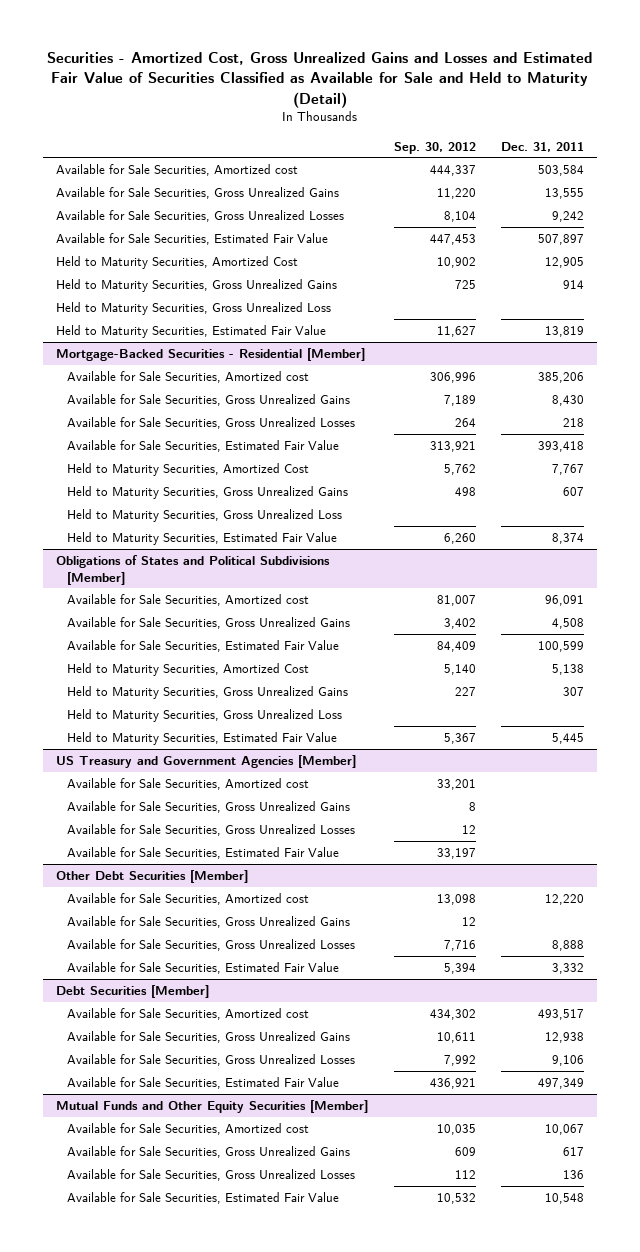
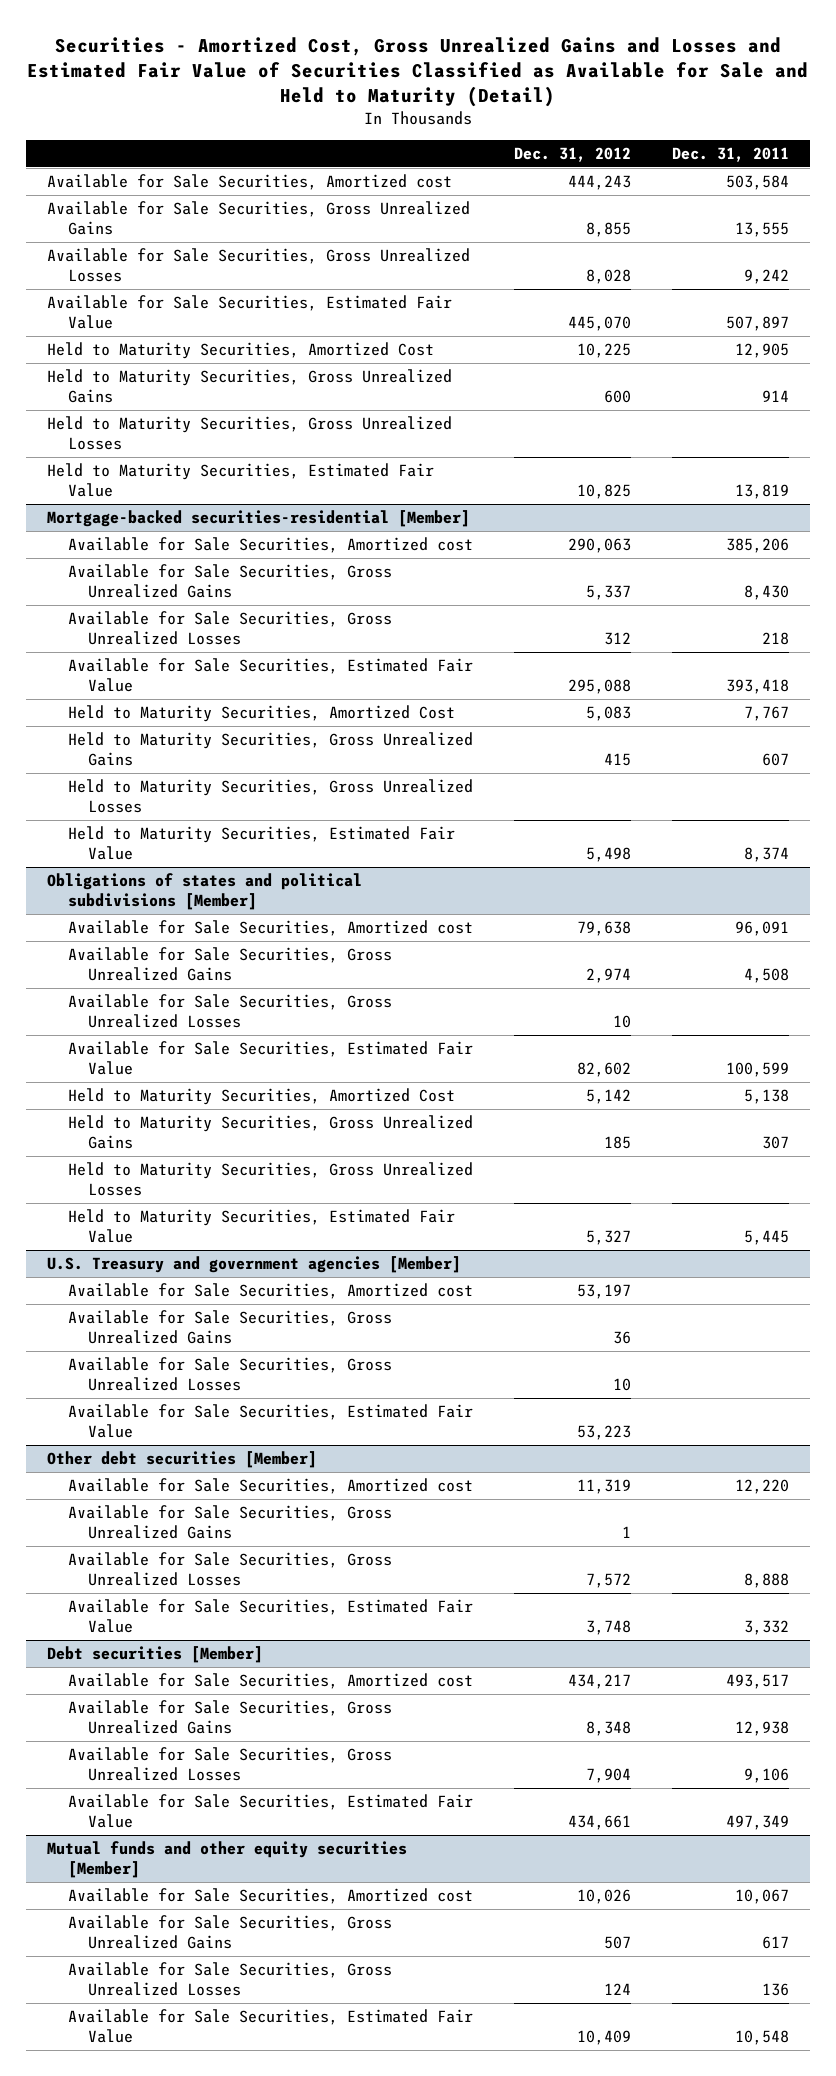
[393,141,476,154] Sep. 30, 2012 -> none
none -> [513,146,631,162] Dec. 31, 2012
[55,302,331,316] Held to Maturity Securities, Gross Unrealized Loss -> [47,416,453,451] Held to Maturity Securities, Gross Unrealized Losses
[55,348,365,362] Mortgage-Backed Securities - Residential [Member] -> [47,510,471,528] Mortgage-backed securities-residential [Member]
[66,509,342,523] Held to Maturity Securities, Gross Unrealized Loss -> [67,779,473,814] Held to Maturity Securities, Gross Unrealized Losses
[55,555,330,585] Obligations of States and Political Subdivisions [Member] -> [47,873,363,911] Obligations of states and political subdivisions [Member]
none -> [67,994,392,1029] Available for Sale Securities, Gross Unrealized Losses
[66,709,342,723] Held to Maturity Securities, Gross Unrealized Loss -> [67,1162,473,1197] Held to Maturity Securities, Gross Unrealized Losses
[55,755,356,769] US Treasury and Government Agencies [Member] -> [47,1256,462,1274] U.S. Treasury and government agencies [Member]
[55,870,248,884] Other Debt Securities [Member] -> [47,1451,318,1469] Other debt securities [Member]
[55,985,209,999] Debt Securities [Member] -> [47,1646,264,1664] Debt securities [Member]
[55,1100,368,1114] Mutual Funds and Other Equity Securities [Member] -> [47,1841,408,1879] Mutual funds and other equity securities [Member]

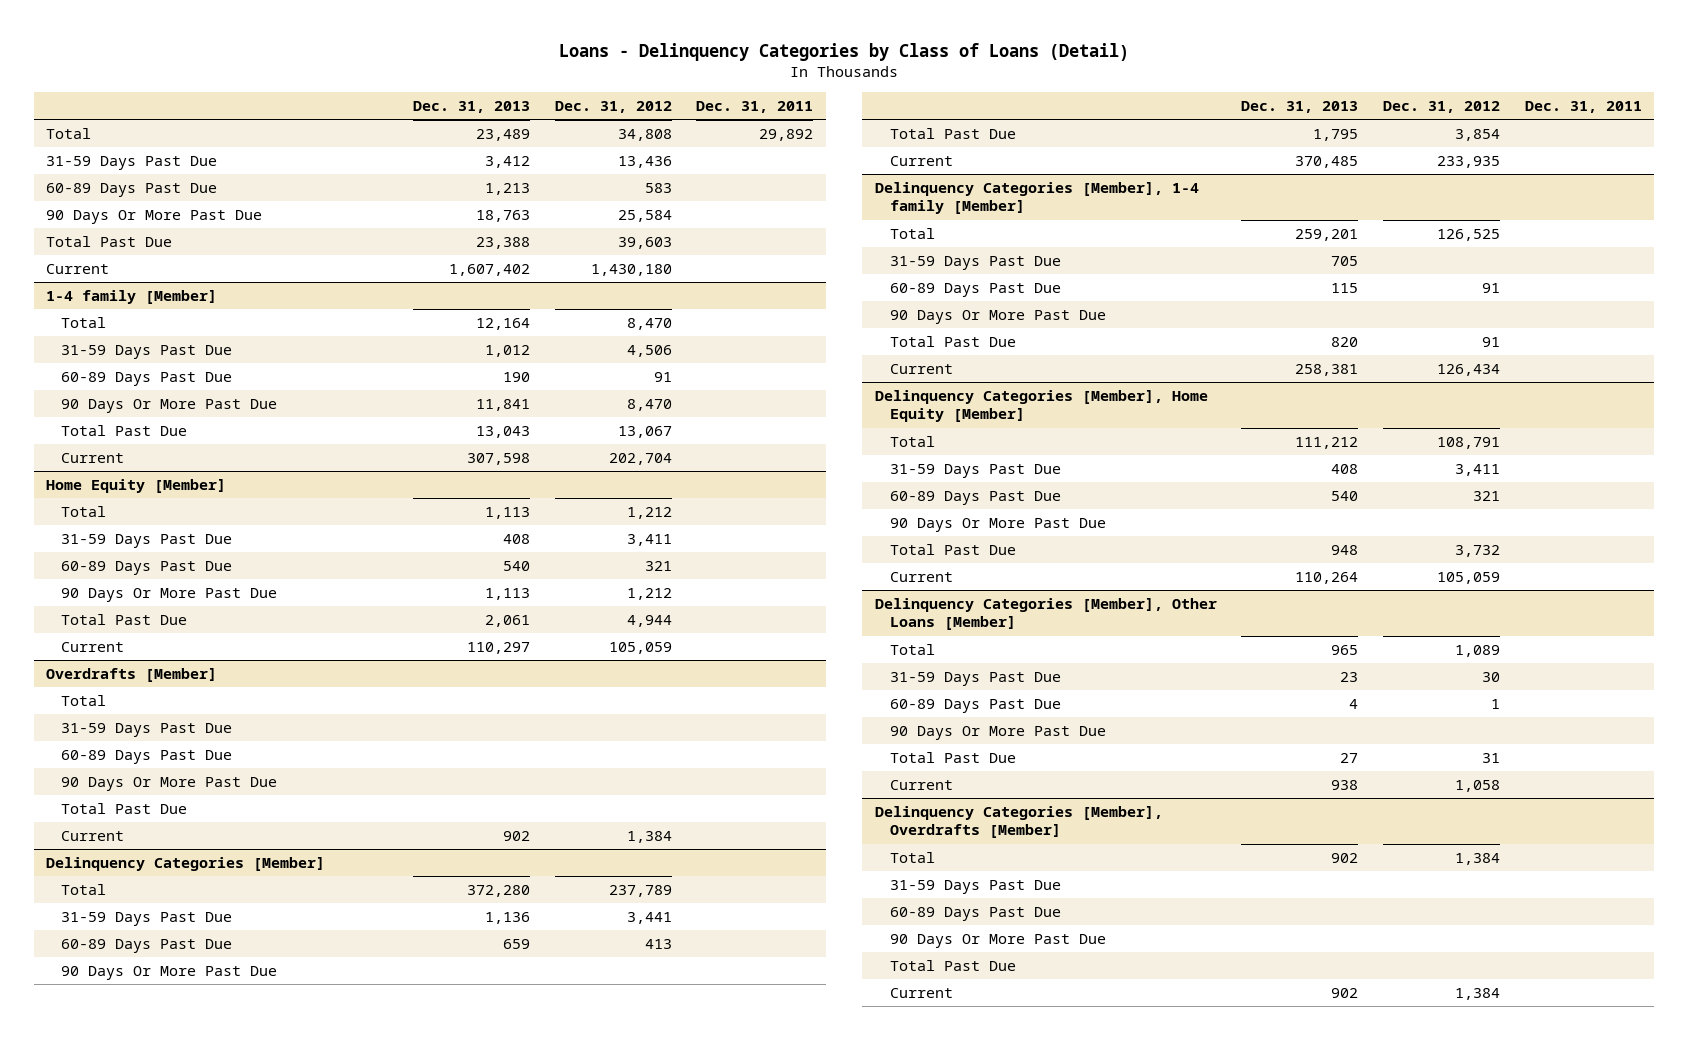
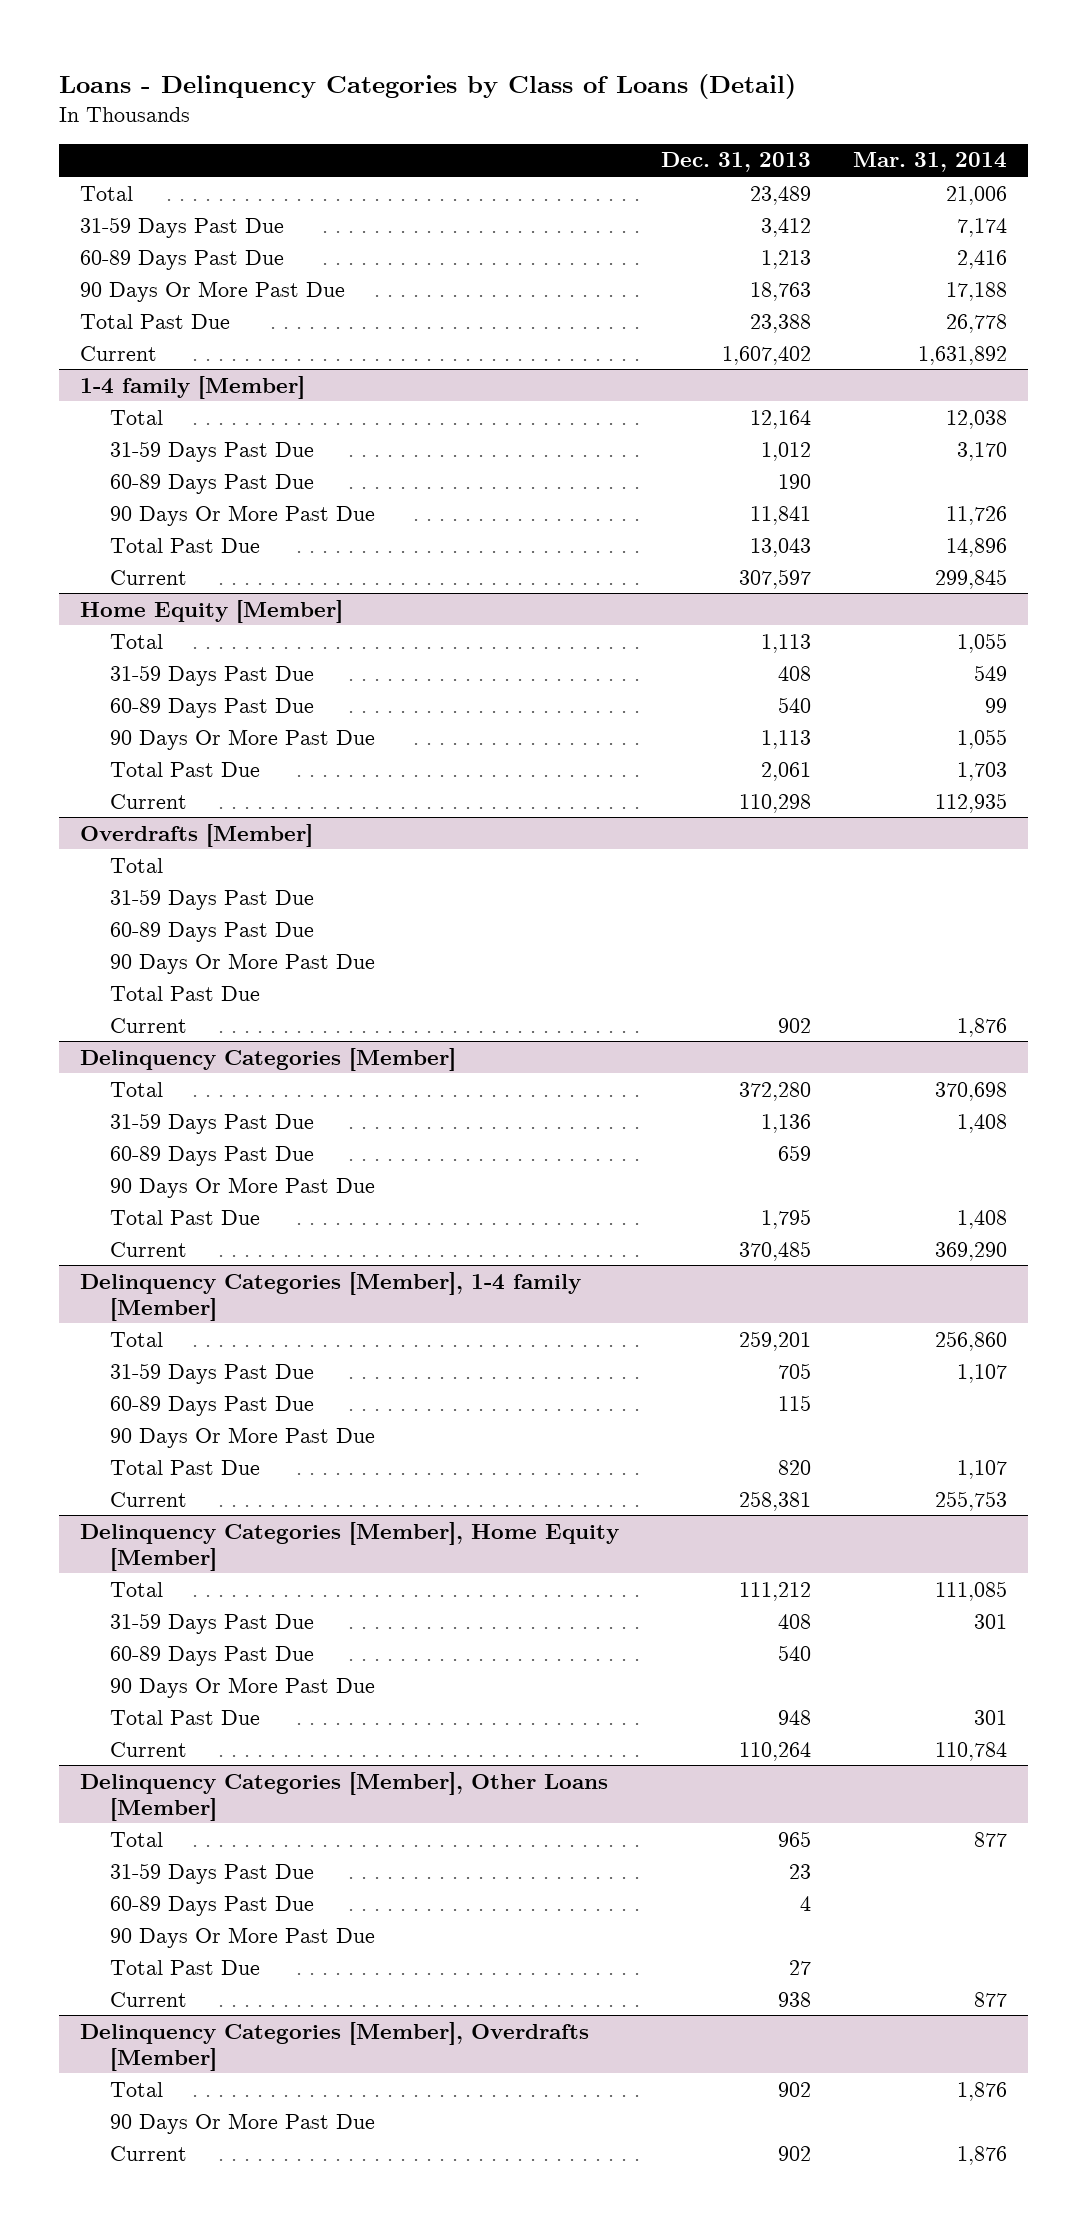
[554,100,672,113] Dec. 31, 2012 -> none
[696,100,814,113] Dec. 31, 2011 -> none
none -> [853,152,1008,173] Mar. 31, 2014
[466,453,530,466] 307,598 -> [739,568,812,589] 307,597
[466,642,530,655] 110,297 -> [739,793,812,813] 110,298
[889,880,1061,895] 31-59 Days Past Due -> none
[889,907,1061,922] 60-89 Days Past Due -> none
[889,960,1016,972] Total Past Due -> none

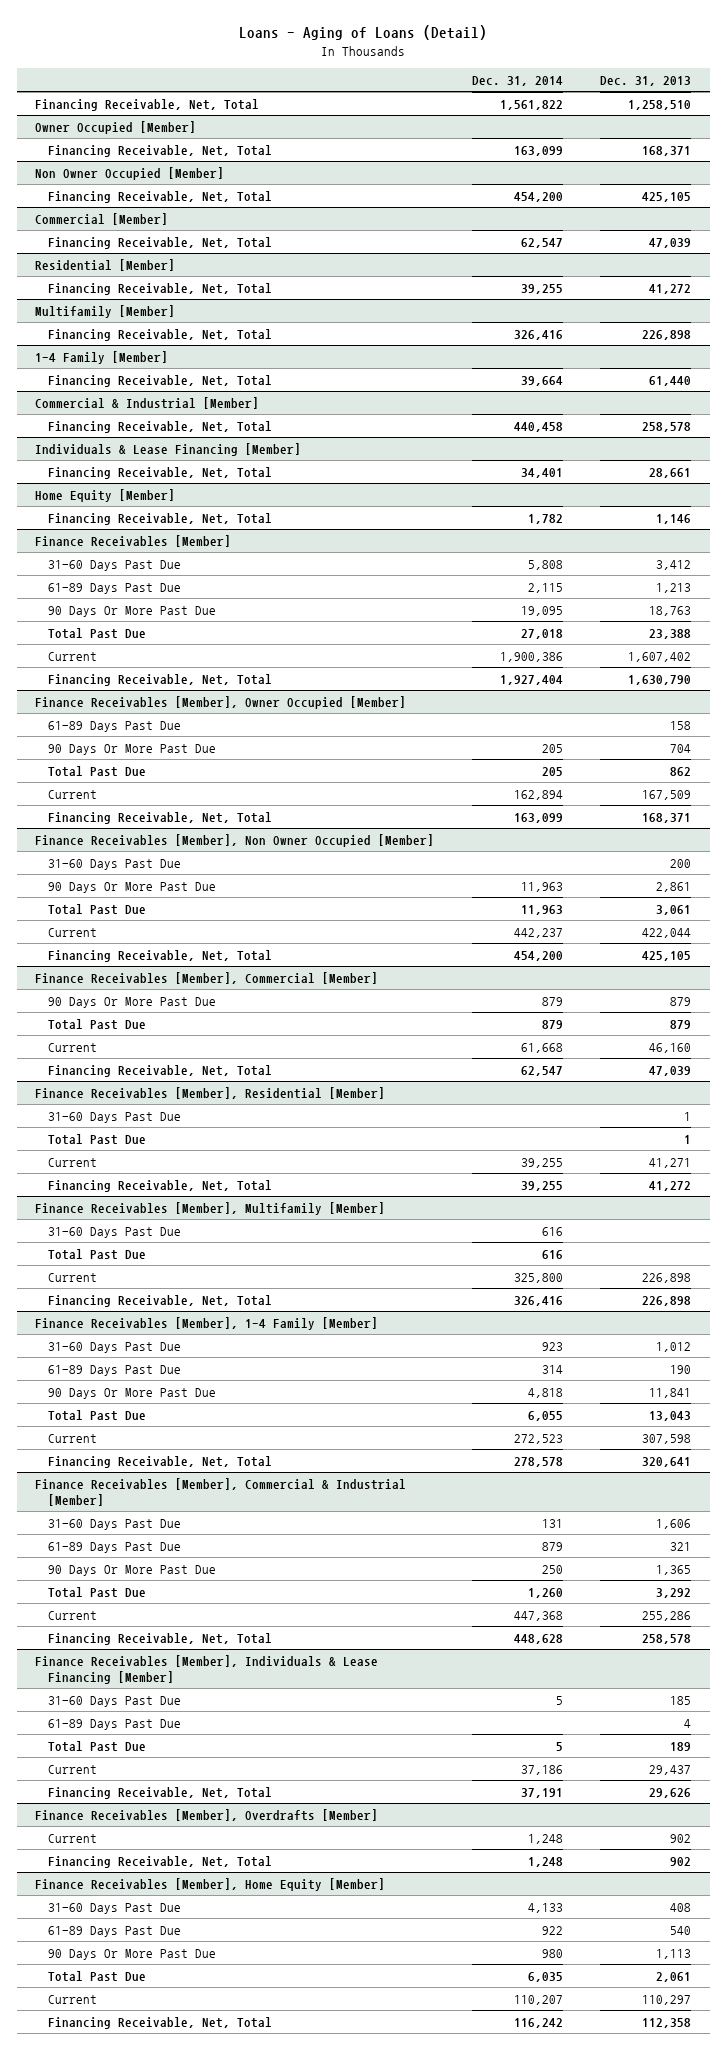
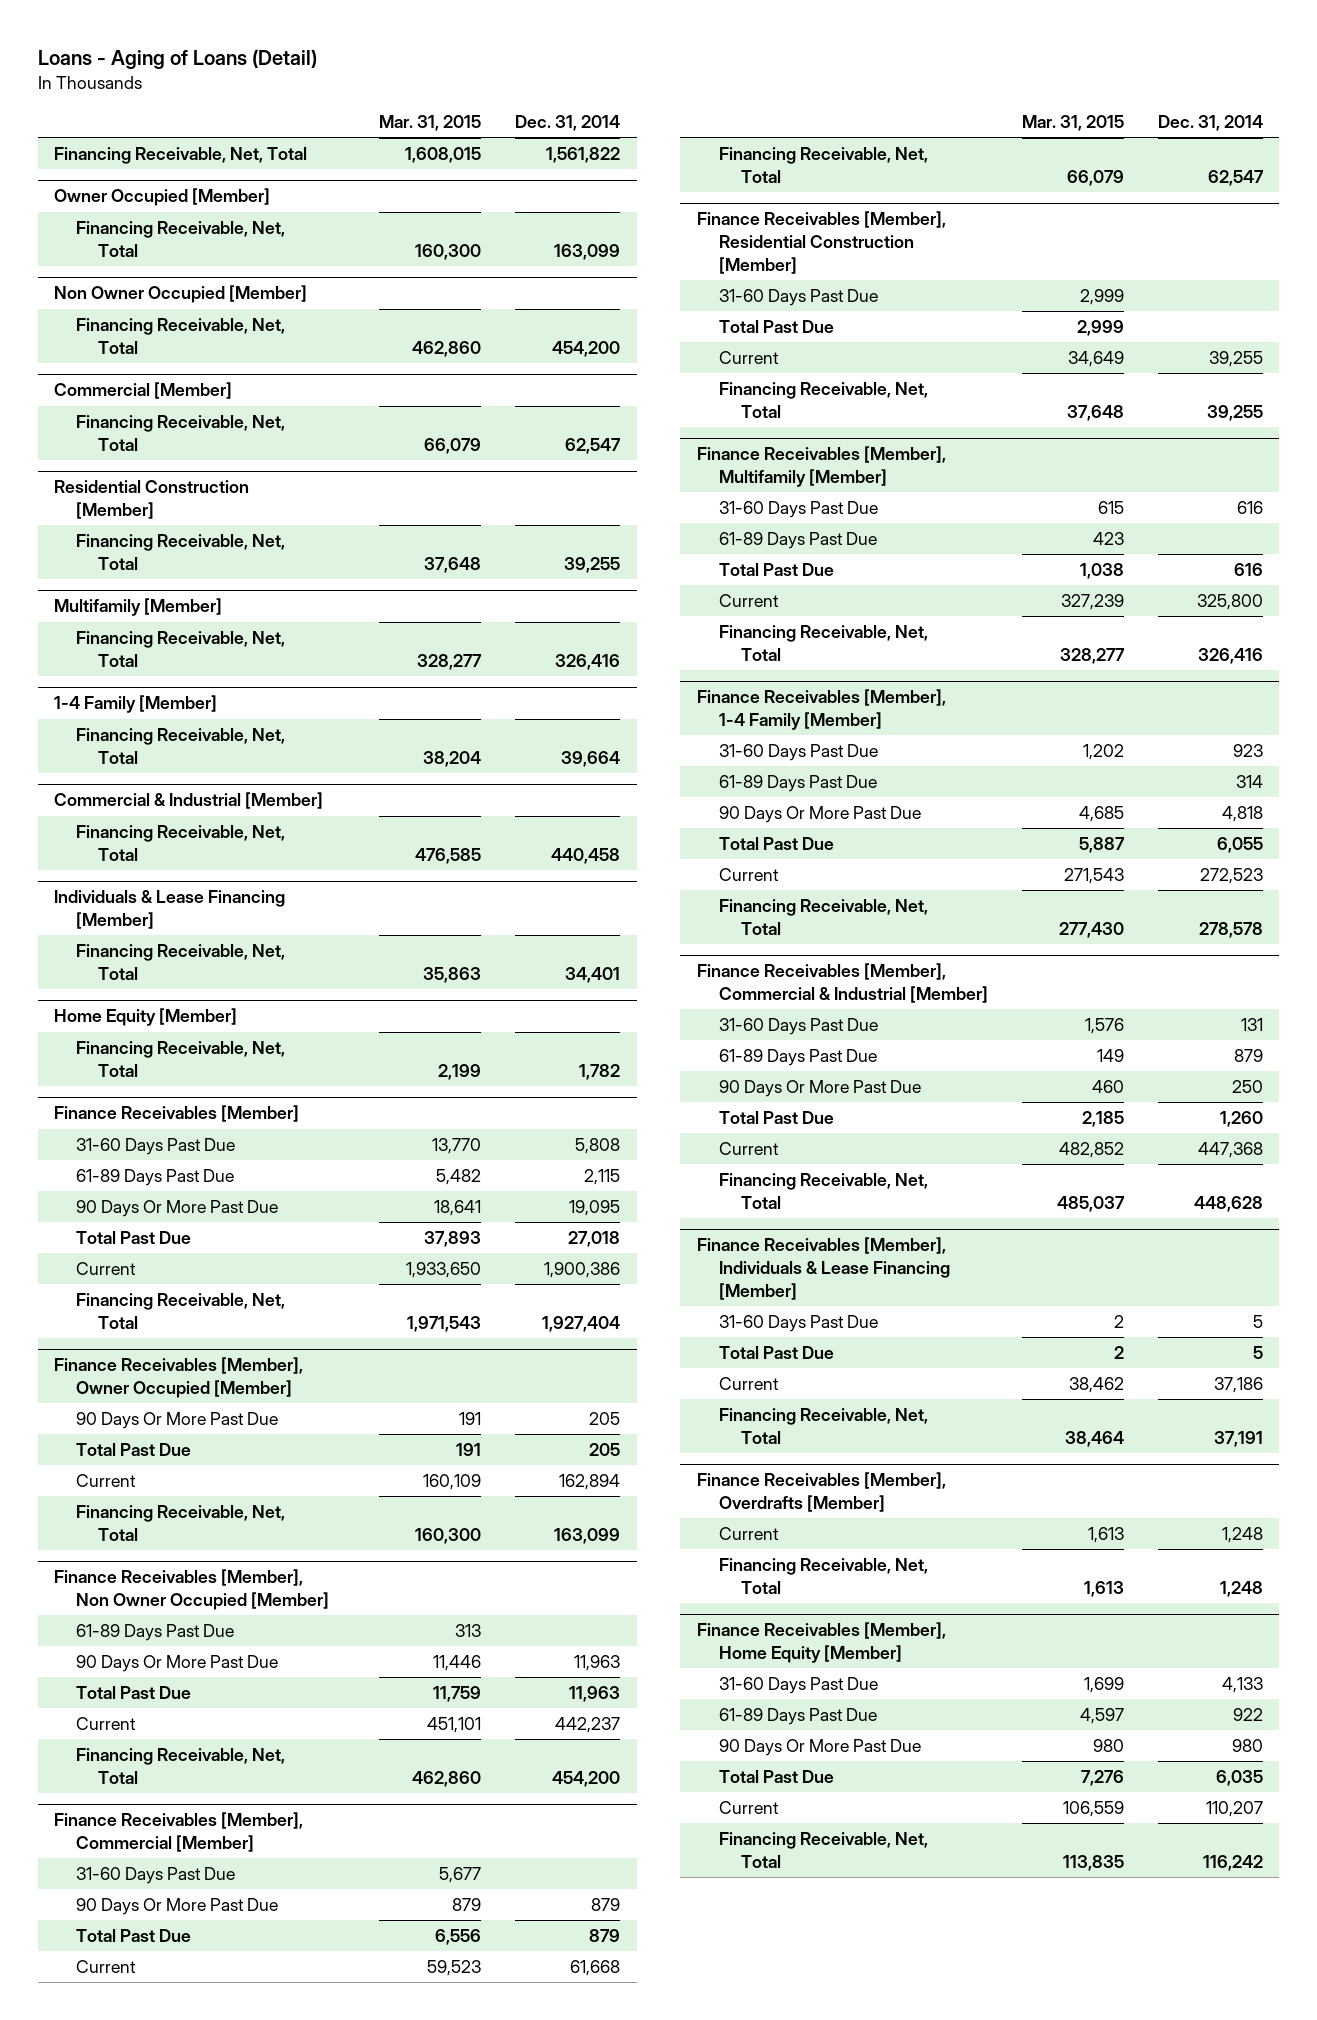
[599,75,691,86] Dec. 31, 2013 -> none
none -> [379,115,482,132] Mar. 31, 2015
[35,258,176,271] Residential [Member] -> [54,480,250,519] Residential Construction [Member]
[48,720,182,732] 61-89 Days Past Due -> none
[48,858,182,870] 31-60 Days Past Due -> none
none -> [76,1624,235,1642] 61-89 Days Past Due
none -> [76,1867,236,1885] 31-60 Days Past Due
[35,1086,386,1099] Finance Receivables [Member], Residential [Member] -> [697,211,947,274] Finance Receivables [Member], Residential Construction [Member]
none -> [719,532,878,550] 61-89 Days Past Due
[48,1718,182,1730] 61-89 Days Past Due -> none

